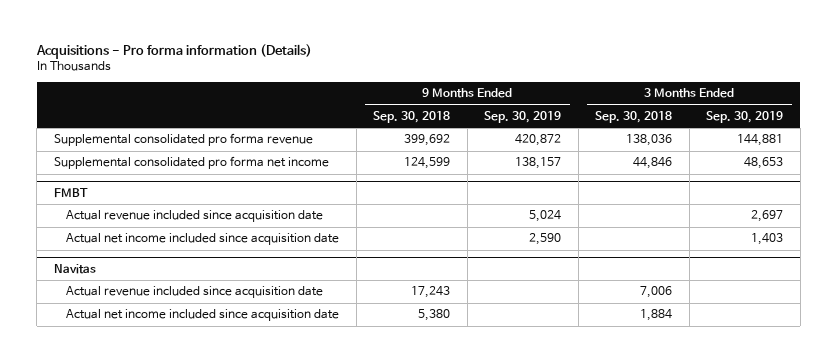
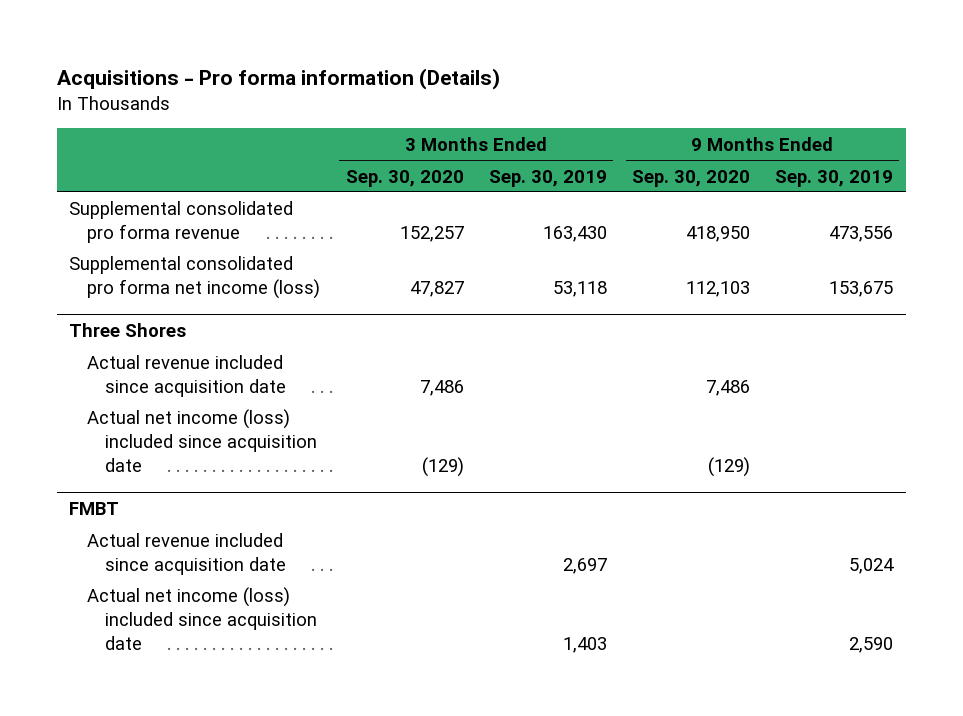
[373,110,451,123] Sep. 30, 2018 -> none
[595,110,673,123] Sep. 30, 2018 -> none
none -> [345,169,464,187] Sep. 30, 2020
none -> [631,169,750,187] Sep. 30, 2020
[515,134,562,147] 420,872 -> [829,225,894,242] 473,556
[737,134,784,147] 144,881 -> [542,225,607,242] 163,430
[53,156,329,170] Supplemental consolidated pro forma net income -> [69,256,321,299] Supplemental consolidated pro forma net income (loss)
[515,157,562,170] 138,157 -> [829,280,894,297] 153,675
[744,157,784,170] 48,653 -> [552,280,607,297] 53,118
none -> [69,323,187,338] Three Shores
none -> [87,355,287,397] Actual revenue included since acquisition date
none -> [87,409,318,472] Actual net income (loss) included since acquisition date
[53,263,96,274] Navitas -> none
[66,286,324,299] Actual revenue included since acquisition date -> none
[66,309,340,322] Actual net income included since acquisition date -> none
[66,233,340,246] Actual net income included since acquisition date -> [87,587,318,650] Actual net income (loss) included since acquisition date

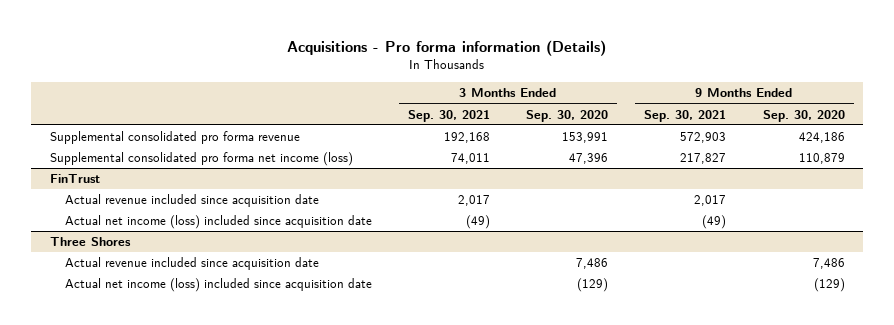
[488,169,607,187] Sep. 30, 2019 -> none
[775,169,894,187] Sep. 30, 2019 -> none
none -> [408,109,491,122] Sep. 30, 2021
none -> [644,109,727,122] Sep. 30, 2021
[399,225,464,242] 152,257 -> [562,132,609,144] 153,991
[685,225,750,242] 418,950 -> [798,132,845,144] 424,186
[409,280,464,297] 47,827 -> [569,153,609,165] 47,396
[685,280,750,297] 112,103 -> [798,153,845,165] 110,879
none -> [49,174,100,184] FinTrust
none -> [65,194,320,208] Actual revenue included since acquisition date
none -> [65,215,373,230] Actual net income (loss) included since acquisition date
[69,502,120,516] FMBT -> none
[87,533,287,575] Actual revenue included since acquisition date -> none
[87,587,318,650] Actual net income (loss) included since acquisition date -> none

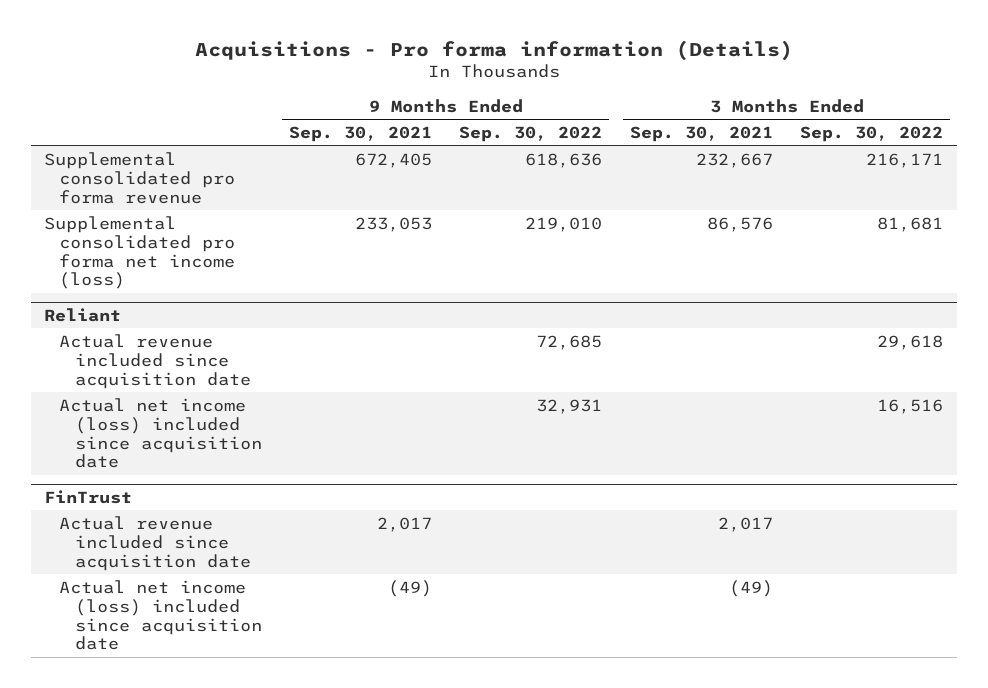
[526,109,609,122] Sep. 30, 2020 -> none
[762,109,845,122] Sep. 30, 2020 -> none
none -> [459,125,603,142] Sep. 30, 2022
none -> [800,125,944,142] Sep. 30, 2022
[444,132,491,144] 192,168 -> [695,152,773,168] 232,667
[680,132,727,144] 572,903 -> [354,152,432,168] 672,405
[451,153,491,165] 74,011 -> [706,216,773,232] 86,576
[680,153,727,165] 217,827 -> [354,216,432,232] 233,053
none -> [44,308,122,323] Reliant
none -> [59,333,251,389] Actual revenue included since acquisition date
none -> [59,397,262,469] Actual net income (loss) included since acquisition date
[49,237,131,247] Three Shores -> none
[65,257,320,271] Actual revenue included since acquisition date -> none
[65,278,373,293] Actual net income (loss) included since acquisition date -> none

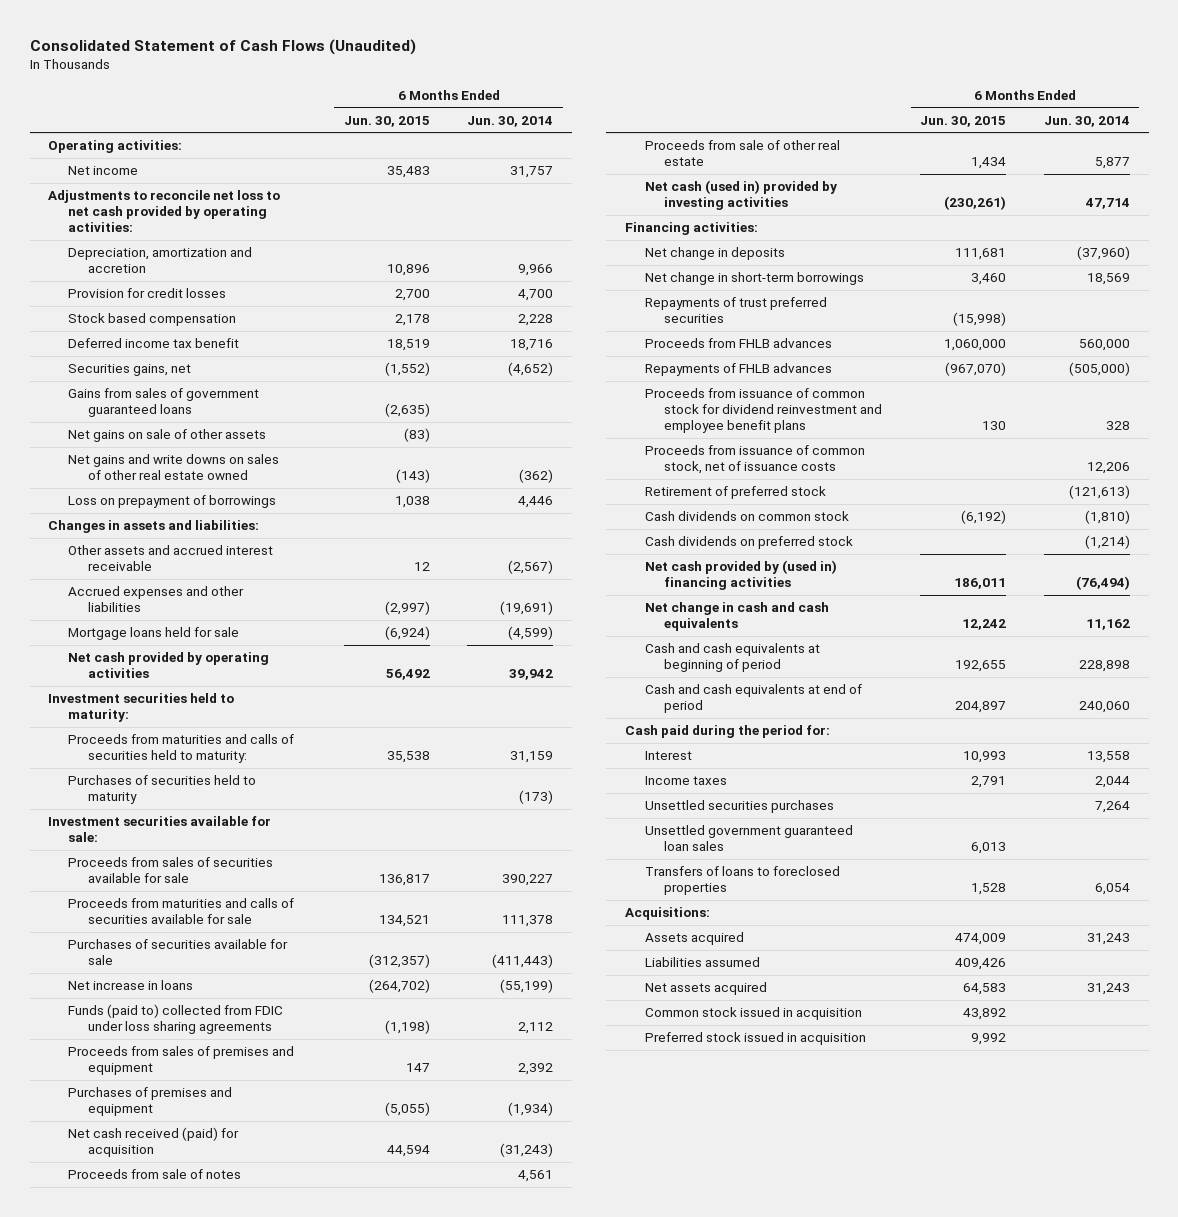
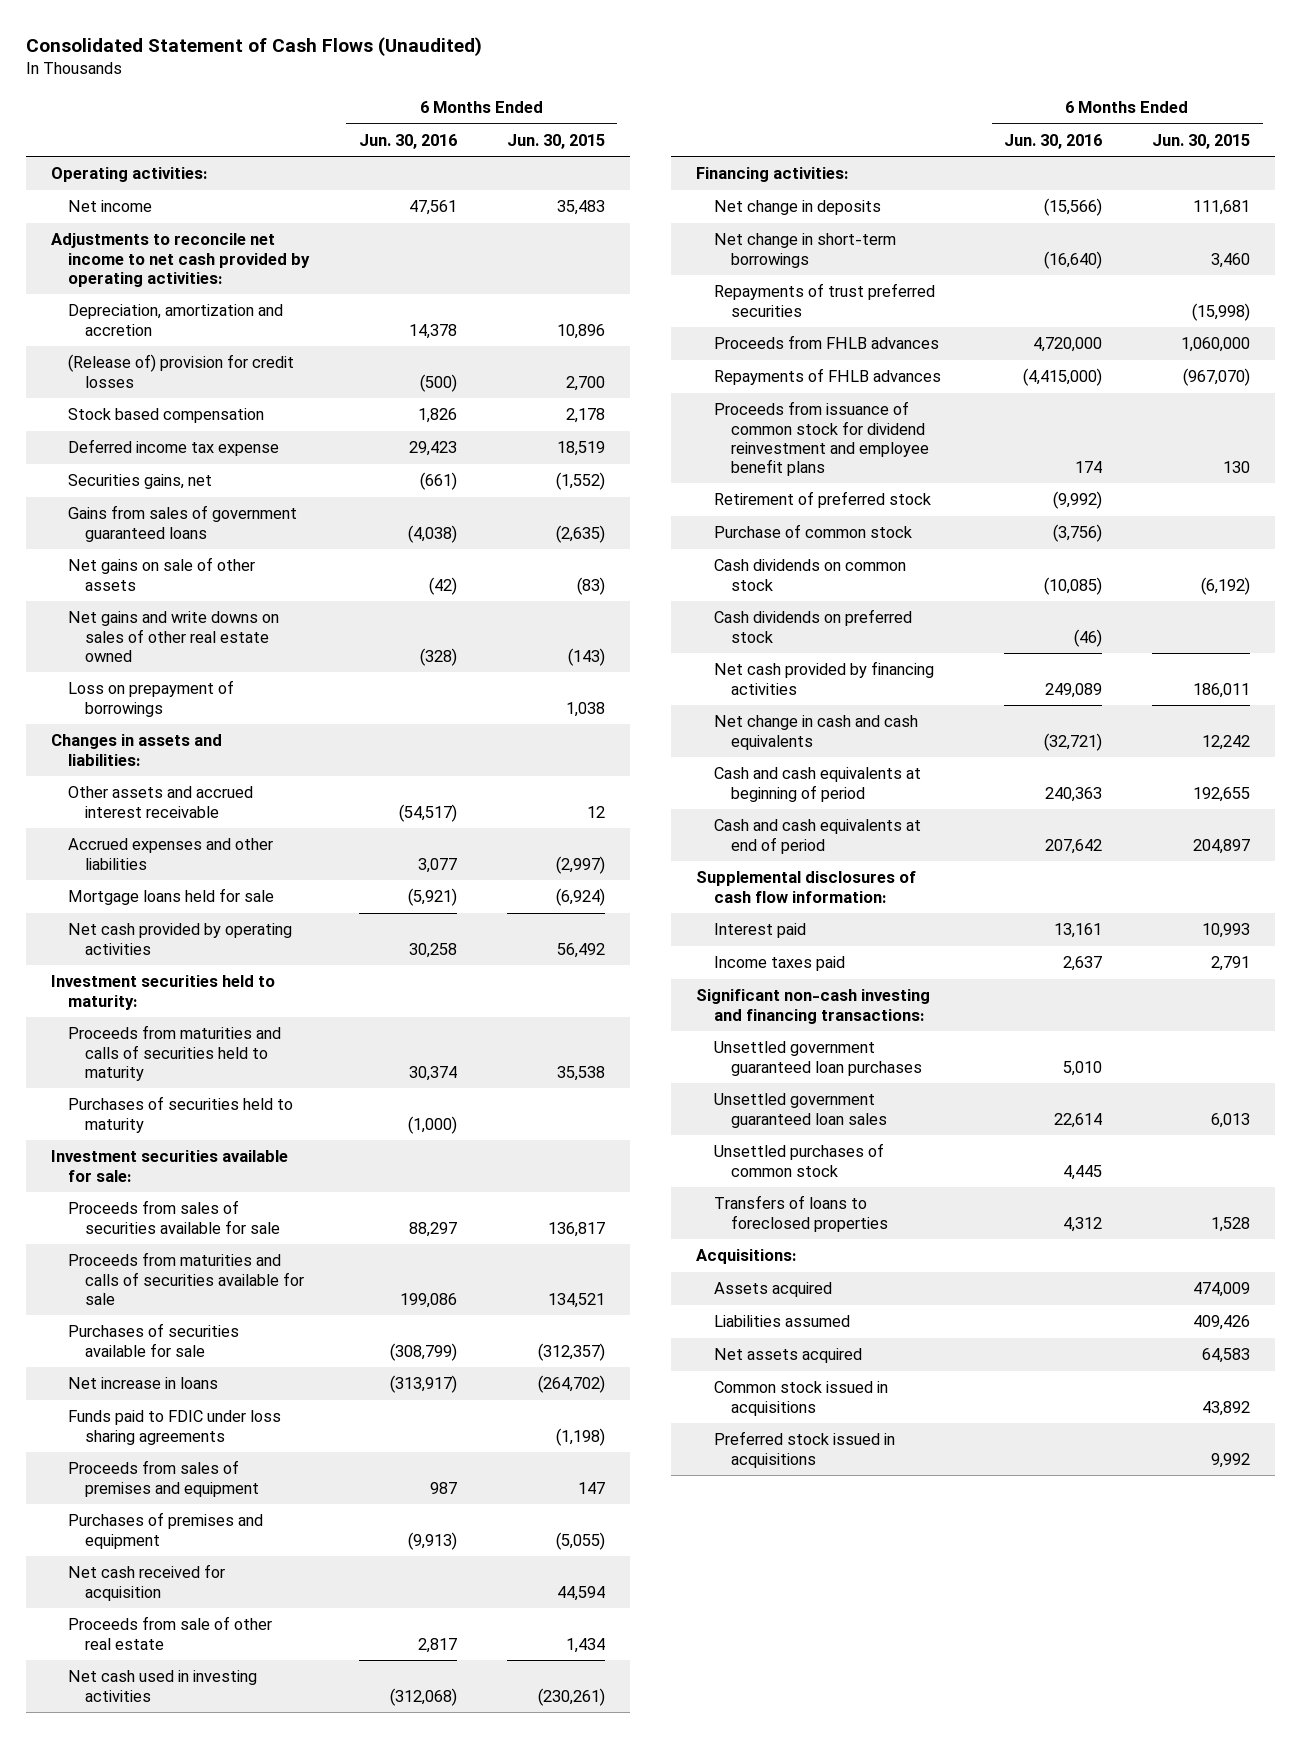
[467,115,554,127] Jun. 30, 2014 -> none
none -> [358,133,457,149] Jun. 30, 2016
[48,190,281,233] Adjustments to reconcile net loss to net cash provided by operating activities: -> [50,233,310,287] Adjustments to reconcile net income to net cash provided by operating activities:
[68,288,227,299] Provision for credit losses -> [67,354,294,388] (Release of) provision for credit losses
[68,338,240,349] Deferred income tax benefit -> [67,439,279,457] Deferred income tax expense
[68,734,295,764] Proceeds from maturities and calls of securities held to maturity: -> [67,1025,281,1081] Proceeds from maturities and calls of securities held to maturity
[68,1004,284,1035] Funds (paid to) collected from FDIC under loss sharing agreements -> [67,1410,281,1445] Funds paid to FDIC under loss sharing agreements
[68,1169,242,1180] Proceeds from sale of notes -> none
[68,1127,240,1158] Net cash received (paid) for acquisition -> [67,1564,225,1601] Net cash received for acquisition
[644,180,837,211] Net cash (used in) provided by investing activities -> [67,1670,257,1702] Net cash used in investing activities
[644,445,865,475] Proceeds from issuance of common stock, net of issuance costs -> none
none -> [713,524,912,539] Purchase of common stock
[644,560,837,591] Net cash provided by (used in) financing activities -> [713,661,934,695] Net cash provided by financing activities
[624,725,830,739] Cash paid during the period for: -> none
[644,800,834,814] Unsettled securities purchases -> none
none -> [696,871,917,903] Supplemental disclosures of cash flow information:
[644,751,692,761] Interest -> [713,923,806,939] Interest paid
[644,776,727,786] Income taxes -> [713,956,845,972] Income taxes paid
none -> [696,989,931,1024] Significant non-cash investing and financing transactions:
none -> [713,1041,922,1076] Unsettled government guaranteed loan purchases
none -> [713,1143,884,1177] Unsettled purchases of common stock
[644,1007,862,1021] Common stock issued in acquisition -> [713,1381,888,1416] Common stock issued in acquisitions
[644,1032,866,1046] Preferred stock issued in acquisition -> [713,1431,895,1468] Preferred stock issued in acquisitions

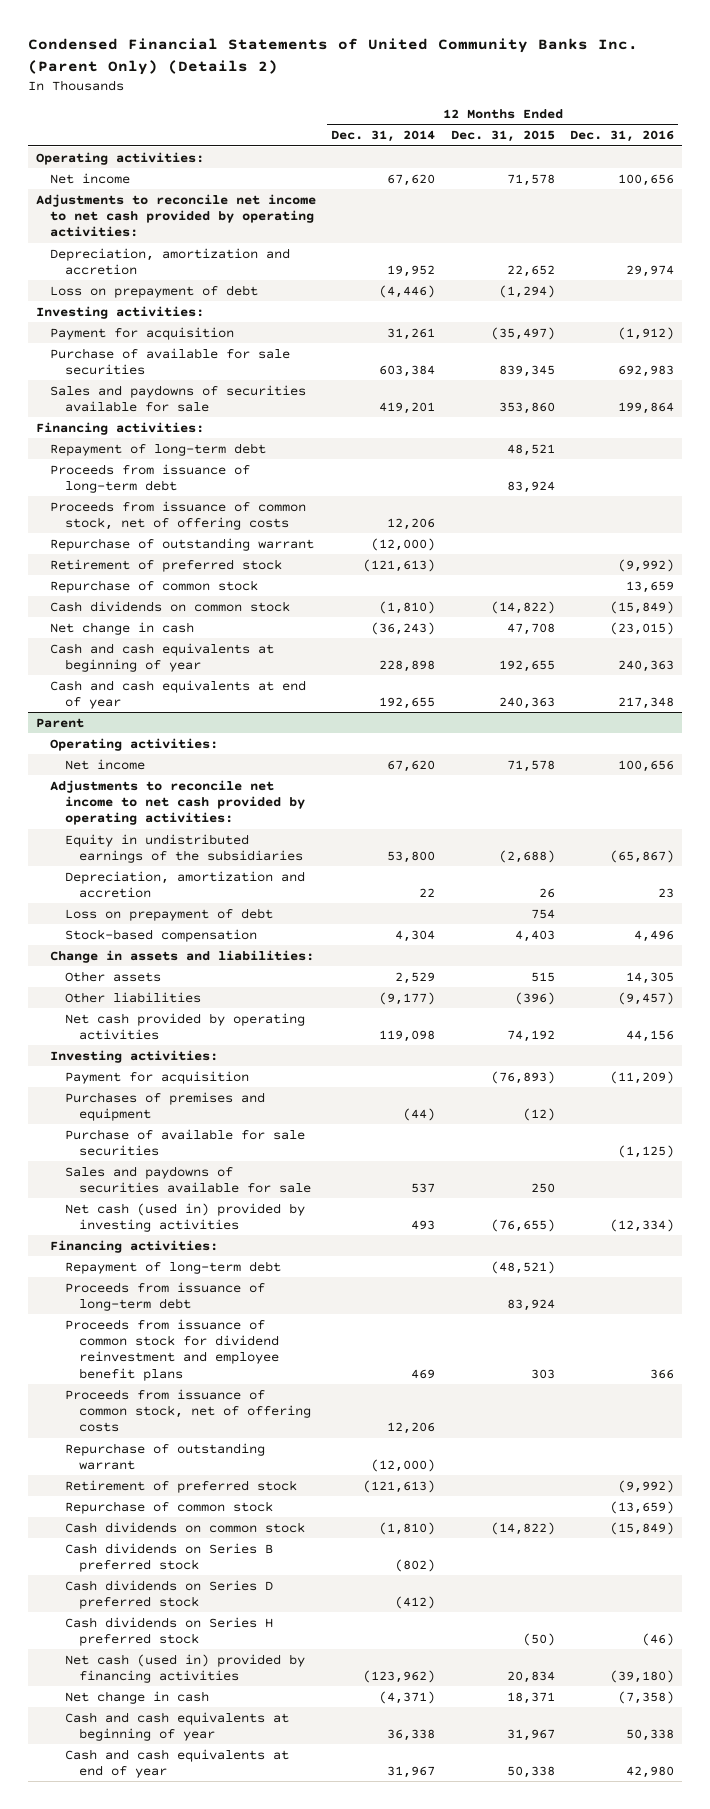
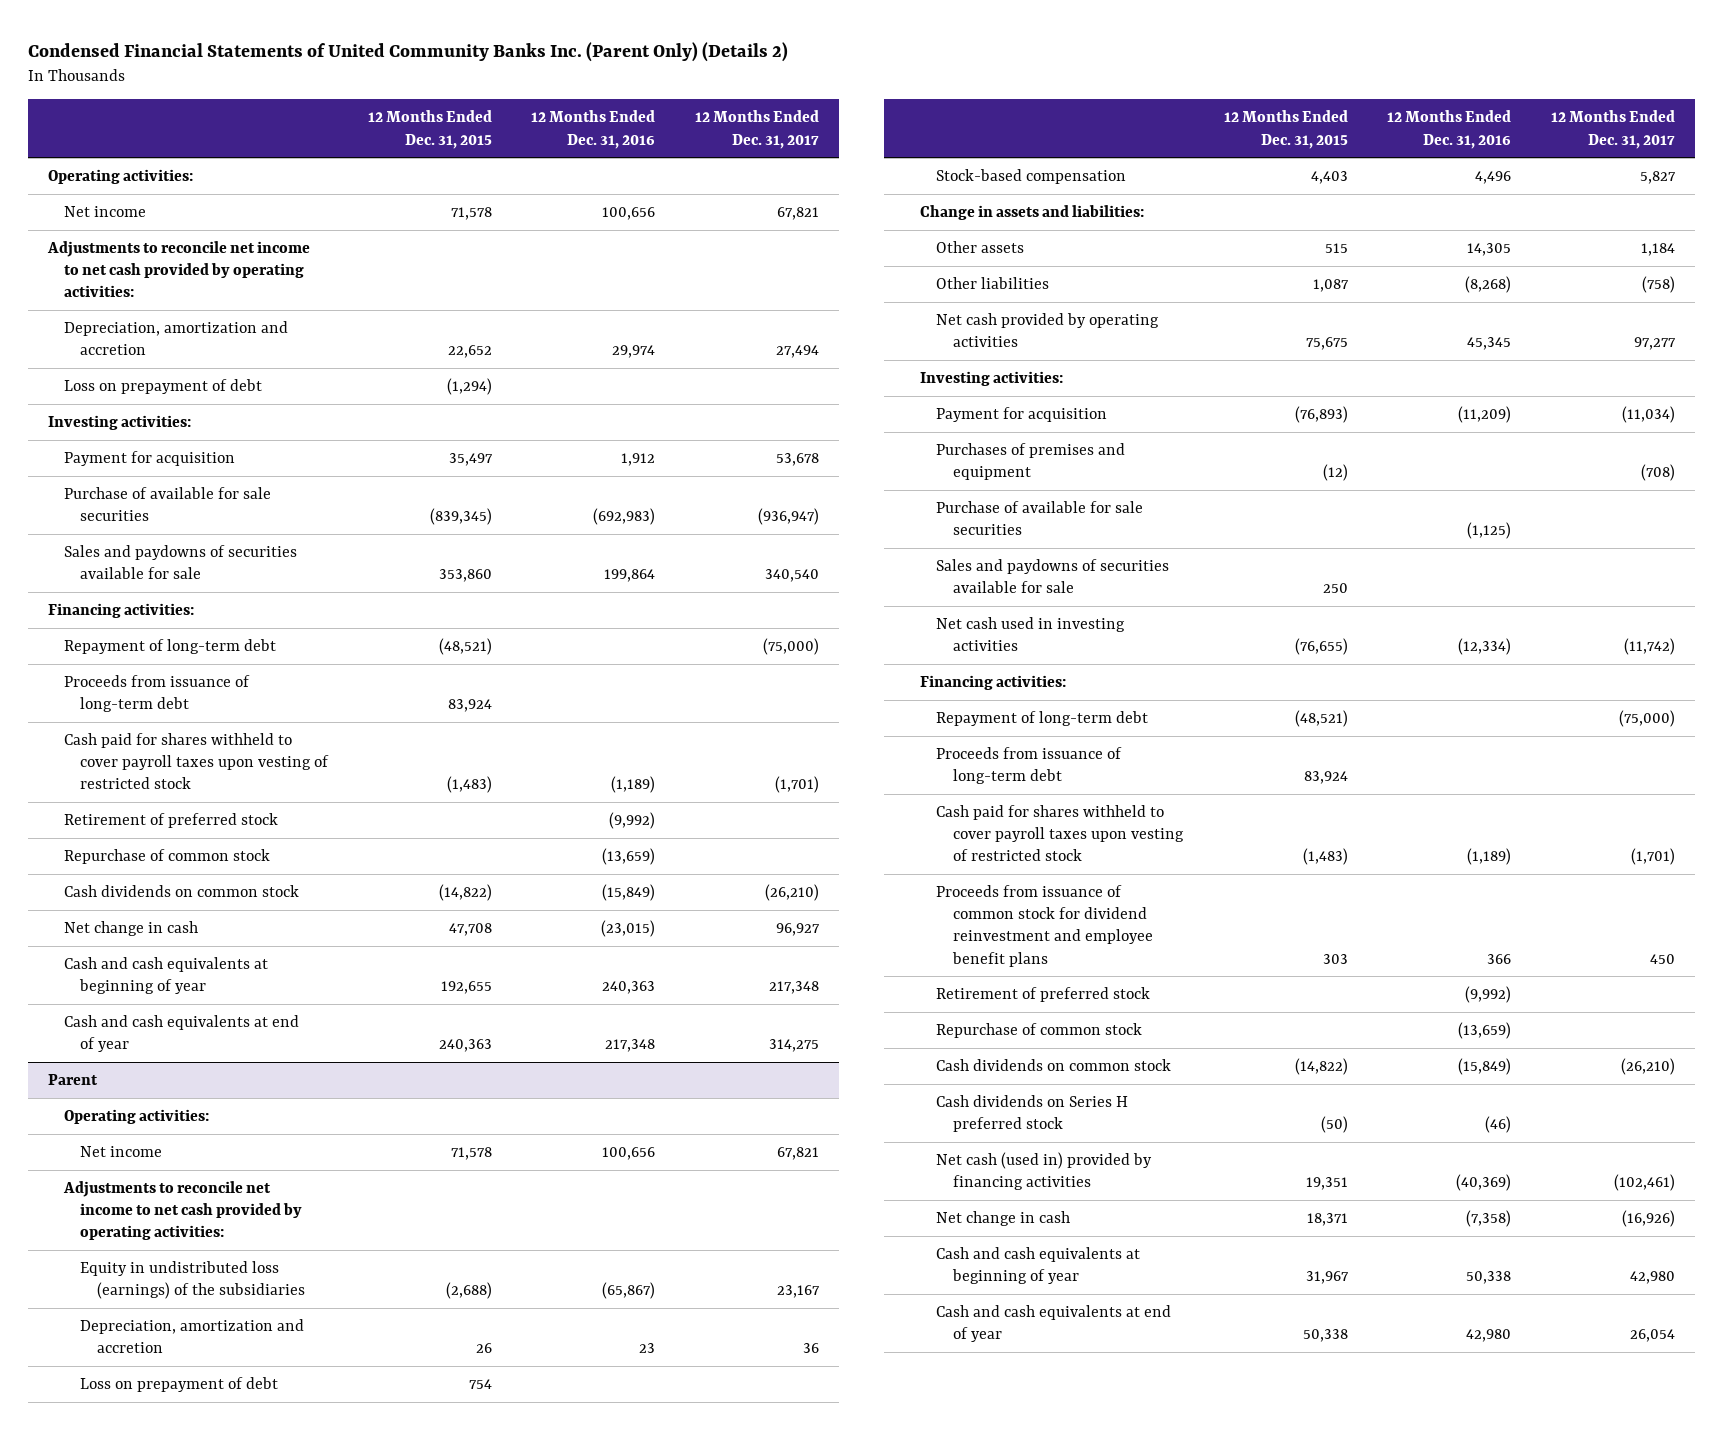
[331,130,436,143] Dec. 31, 2014 -> none
none -> [694,110,819,149] 12 Months Ended Dec. 31, 2017
[490,326,555,340] (35,497) -> [448,452,493,466] 35,497
[618,326,675,340] (1,912) -> [621,452,656,466] 1,912
[498,365,555,378] 839,345 -> [429,508,492,526] (839,345)
[618,365,675,378] 692,983 -> [593,508,656,526] (692,983)
[506,443,555,456] 48,521 -> [438,637,492,655] (48,521)
[50,500,307,531] Proceeds from issuance of common stock, net of offering costs -> none
[50,537,315,551] Repurchase of outstanding warrant -> none
none -> [64,732,330,790] Cash paid for shares withheld to cover payroll taxes upon vesting of restricted stock
[626,580,675,593] 13,659 -> [602,847,656,865] (13,659)
[64,833,304,864] Equity in undistributed earnings of the subsidiaries -> [80,1260,305,1300] Equity in undistributed loss (earnings) of the subsidiaries
[514,991,555,1005] (396) -> [1312,278,1349,292] 1,087
[618,991,675,1005] (9,457) -> [1465,275,1512,293] (8,268)
[506,1030,555,1043] 74,192 -> [1305,337,1348,351] 75,675
[626,1030,675,1043] 44,156 -> [1467,337,1512,351] 45,345
[64,1202,305,1233] Net cash (used in) provided by investing activities -> [936,616,1126,652] Net cash used in investing activities
none -> [936,804,1184,862] Cash paid for shares withheld to cover payroll taxes upon vesting of restricted stock
[64,1388,312,1433] Proceeds from issuance of common stock, net of offering costs -> none
[64,1442,265,1471] Repurchase of outstanding warrant -> none
[64,1542,273,1573] Cash dividends on Series B preferred stock -> none
[64,1579,273,1610] Cash dividends on Series D preferred stock -> none
[506,1671,555,1684] 20,834 -> [1305,1177,1348,1191] 19,351
[610,1670,675,1684] (39,180) -> [1456,1174,1512,1192] (40,369)

